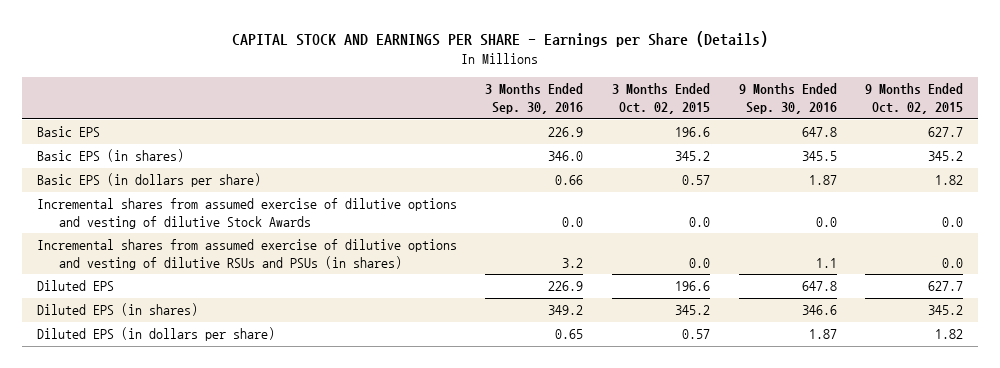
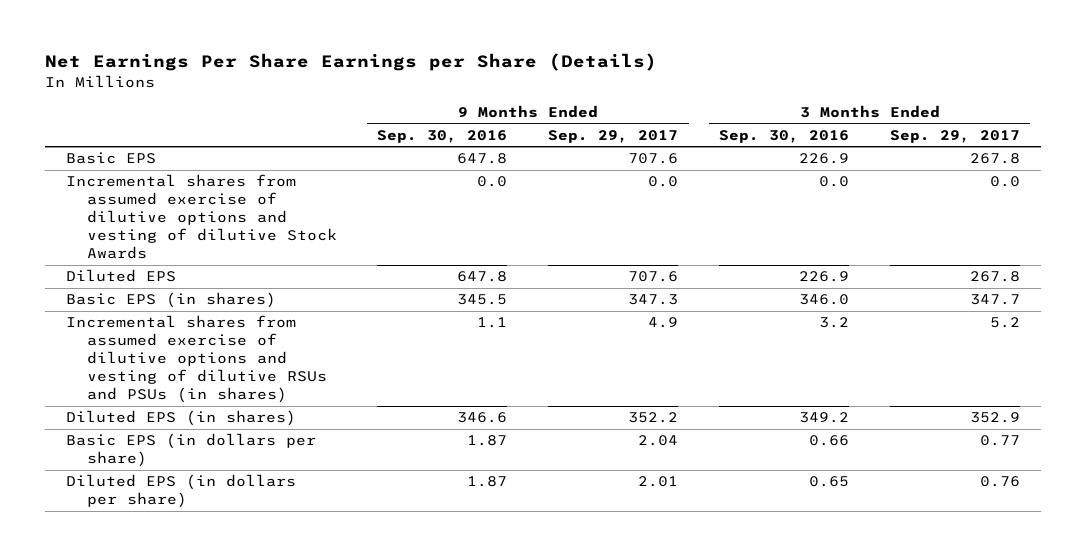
[232,31,769,48] CAPITAL STOCK AND EARNINGS PER SHARE - Earnings per Share (Details) -> [45,53,658,72] Net Earnings Per Share Earnings per Share (Details)
[612,83,711,115] 3 Months Ended Oct. 02, 2015 -> none
[865,83,964,115] 9 Months Ended Oct. 02, 2015 -> none
none -> [548,130,679,144] Sep. 29, 2017
none -> [890,130,1021,144] Sep. 29, 2017
[36,149,184,163] Basic EPS (in shares) -> [65,292,276,309] Basic EPS (in shares)
[36,239,457,271] Incremental shares from assumed exercise of dilutive options and vesting of dilutive RSUs and PSUs (in shares) -> [65,315,327,404] Incremental shares from assumed exercise of dilutive options and vesting of dilutive RSUs and PSUs (in shares)
[36,173,261,188] Basic EPS (in dollars per share) -> [65,433,316,468] Basic EPS (in dollars per share)

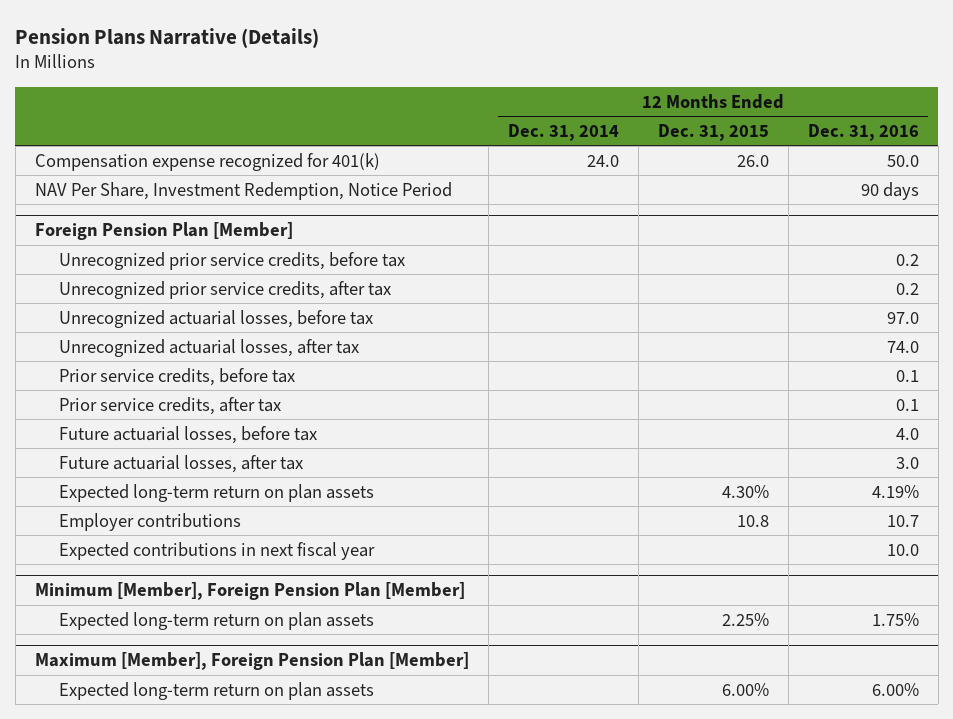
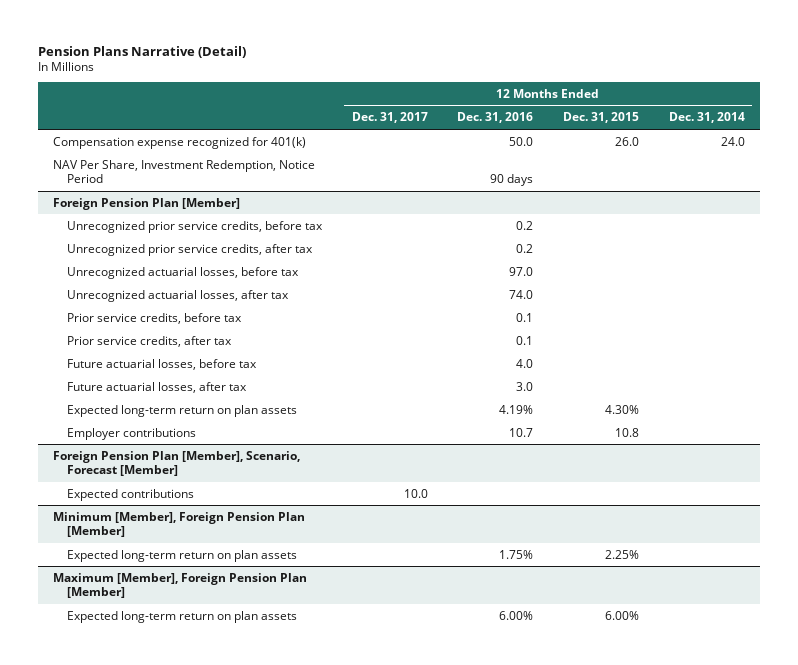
[15,27,320,48] Pension Plans Narrative (Details) -> [37,45,246,58] Pension Plans Narrative (Detail)
none -> [351,112,428,124] Dec. 31, 2017
[58,541,375,560] Expected contributions in next fiscal year -> none
none -> [52,450,300,477] Foreign Pension Plan [Member], Scenario, Forecast [Member]
none -> [66,488,194,501] Expected contributions

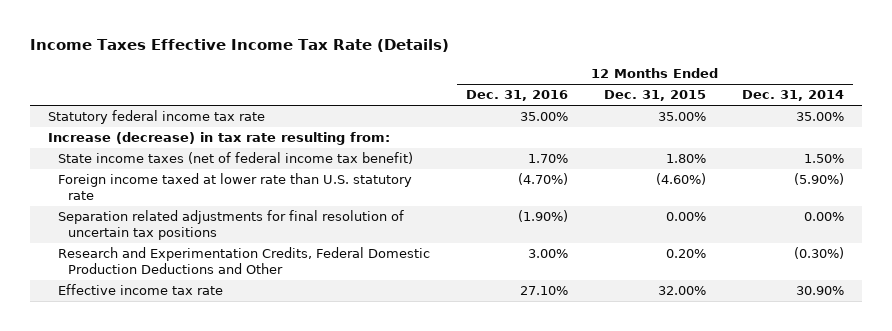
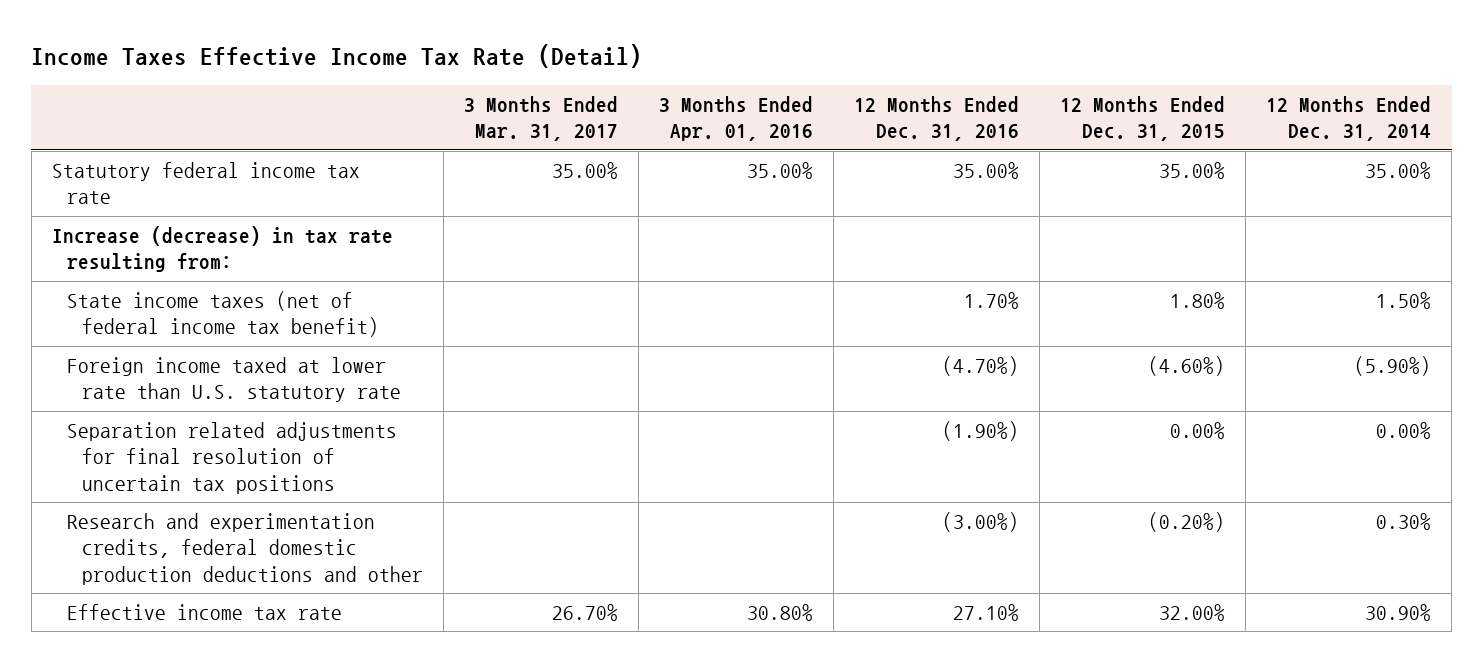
[30,39,450,53] Income Taxes Effective Income Tax Rate (Details) -> [31,43,643,68] Income Taxes Effective Income Tax Rate (Detail)
none -> [464,95,619,142] 3 Months Ended Mar. 31, 2017
none -> [659,95,814,142] 3 Months Ended Apr. 01, 2016
[58,247,431,275] Research and Experimentation Credits, Federal Domestic Production Deductions and Other -> [66,512,424,586] Research and experimentation credits, federal domestic production deductions and other
[528,249,569,259] 3.00% -> [942,511,1020,532] (3.00%)
[665,249,706,259] 0.20% -> [1148,511,1226,532] (0.20%)
[793,247,844,260] (0.30%) -> [1376,512,1432,530] 0.30%

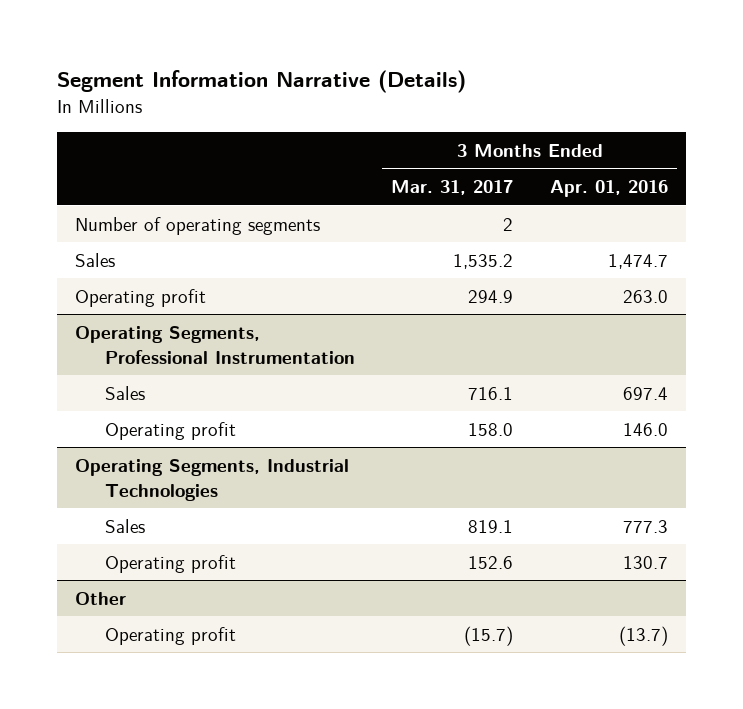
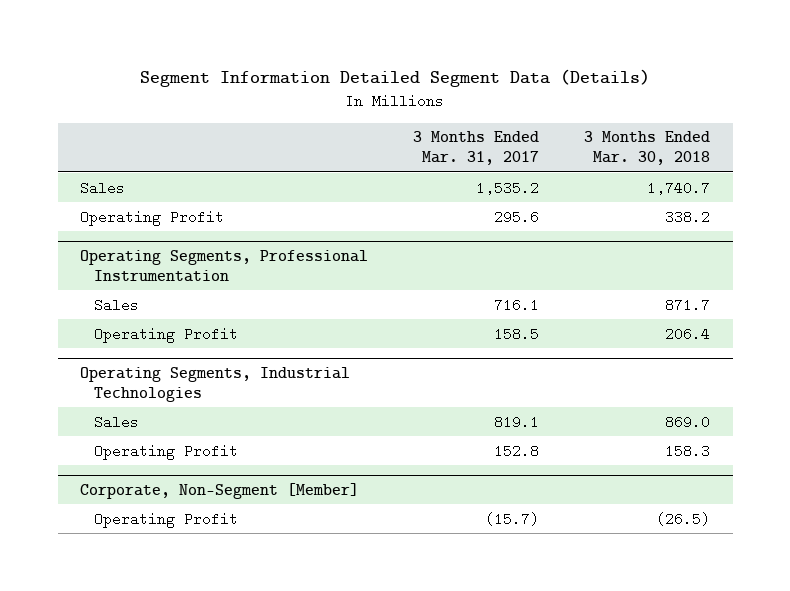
[57,70,467,94] Segment Information Narrative (Details) -> [140,69,651,88] Segment Information Detailed Segment Data (Details)
[549,180,668,198] Apr. 01, 2016 -> none
none -> [584,131,711,166] 3 Months Ended Mar. 30, 2018
[75,216,321,235] Number of operating segments -> none
[75,288,207,307] Operating profit -> [80,209,225,226] Operating Profit
[468,289,514,303] 294.9 -> [494,209,540,224] 295.6
[105,421,237,440] Operating profit -> [93,326,238,343] Operating Profit
[468,422,514,436] 158.0 -> [494,326,540,341] 158.5
[105,554,237,573] Operating profit -> [93,443,238,460] Operating Profit
[468,555,514,569] 152.6 -> [494,443,540,458] 152.8
[75,591,127,605] Other -> [80,482,360,499] Corporate, Non-Segment [Member]
[105,626,237,645] Operating profit -> [93,511,238,528] Operating Profit

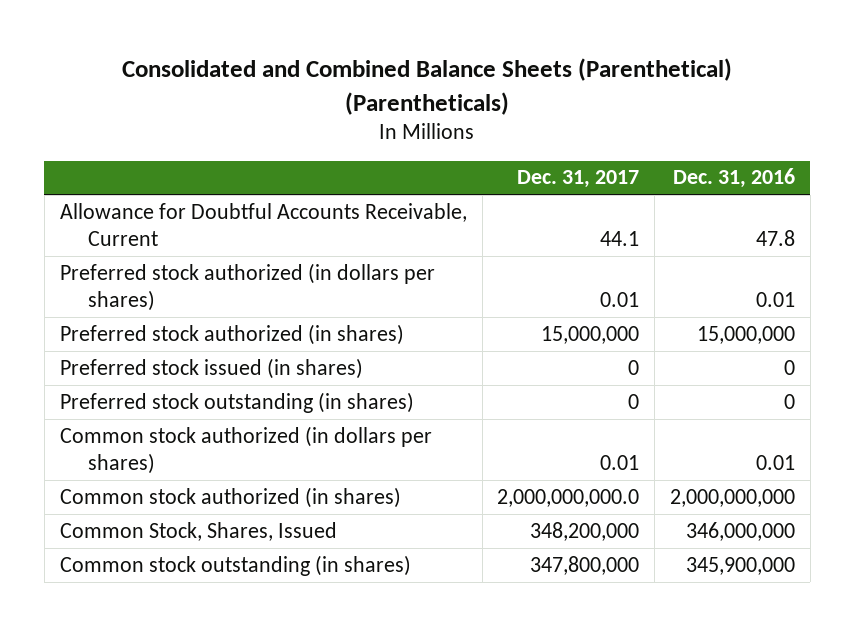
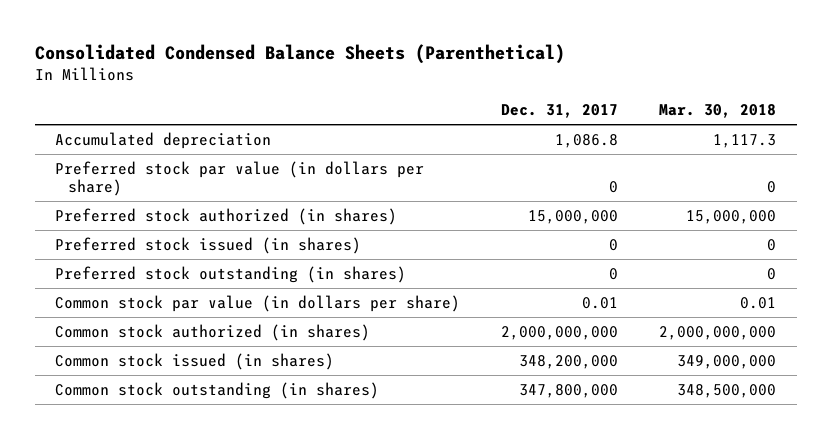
[122,58,733,115] Consolidated and Combined Balance Sheets (Parenthetical) (Parentheticals) -> [34,43,565,64] Consolidated Condensed Balance Sheets (Parenthetical)
[673,168,796,189] Dec. 31, 2016 -> none
none -> [659,104,777,119] Mar. 30, 2018
[59,202,467,247] Allowance for Doubtful Accounts Receivable, Current -> none
none -> [55,131,272,149] Accumulated depreciation
[59,262,435,312] Preferred stock authorized (in dollars per shares) -> [55,160,425,196] Preferred stock par value (in dollars per share)
[600,292,640,308] 0.01 -> [609,180,619,193] 0
[59,425,432,475] Common stock authorized (in dollars per shares) -> [55,294,461,312] Common stock par value (in dollars per share)
[497,488,640,507] 2,000,000,000.0 -> [501,325,619,340] 2,000,000,000
[59,521,337,541] Common Stock, Shares, Issued -> [55,352,335,370] Common stock issued (in shares)

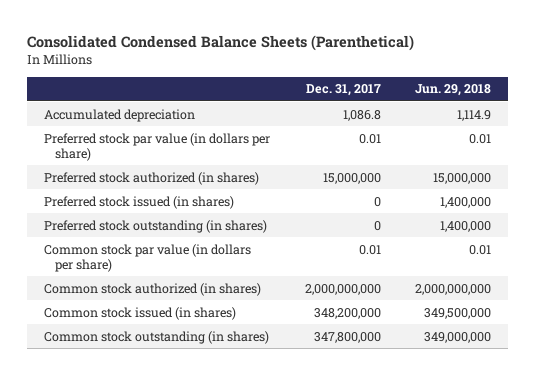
[659,104,777,119] Mar. 30, 2018 -> none
none -> [414,84,491,97] Jun. 29, 2018
[609,180,619,193] 0 -> [358,133,381,144] 0.01

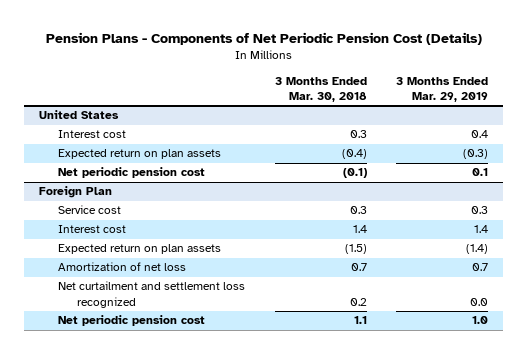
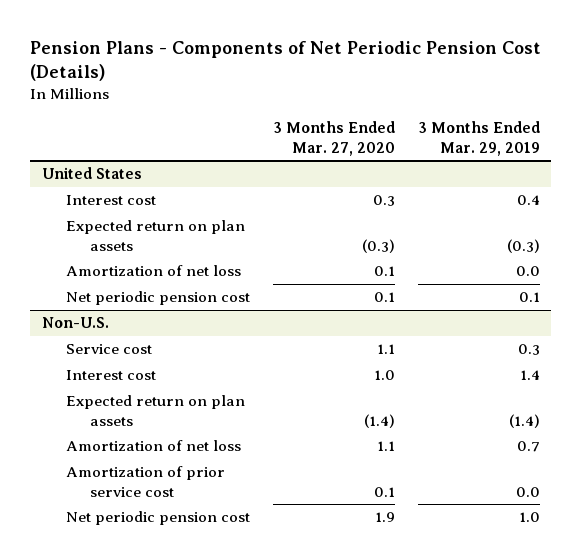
[274,76,367,103] 3 Months Ended Mar. 30, 2018 -> none
none -> [272,121,395,156] 3 Months Ended Mar. 27, 2020
none -> [65,265,241,277] Amortization of net loss
[38,186,112,199] Foreign Plan -> [41,317,109,329] Non-U.S.
[57,281,245,308] Net curtailment and settlement loss recognized -> none
none -> [65,466,225,497] Amortization of prior service cost

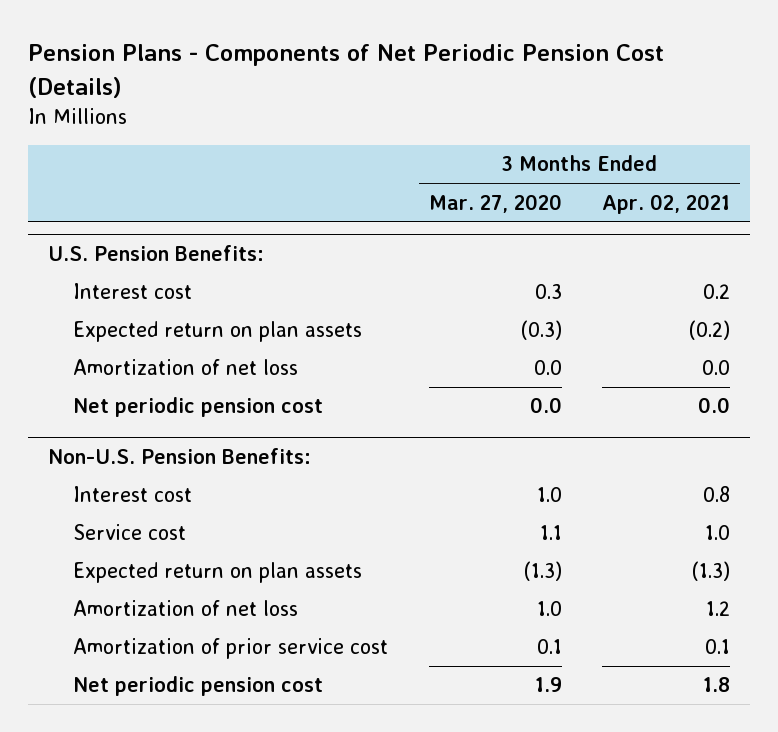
[417,121,540,156] 3 Months Ended Mar. 29, 2019 -> none
none -> [601,193,730,214] Apr. 02, 2021
[41,167,142,180] United States -> [48,245,265,262] U.S. Pension Benefits:
[65,344,152,355] Service cost -> none
[373,266,395,277] 0.1 -> [533,360,562,376] 0.0
[373,292,395,303] 0.1 -> [529,397,562,414] 0.0
[41,317,109,329] Non-U.S. -> [48,448,312,465] Non-U.S. Pension Benefits:
none -> [73,524,187,541] Service cost
[363,413,395,428] (1.4) -> [523,561,562,582] (1.3)
[376,441,395,452] 1.1 -> [536,601,562,617] 1.0

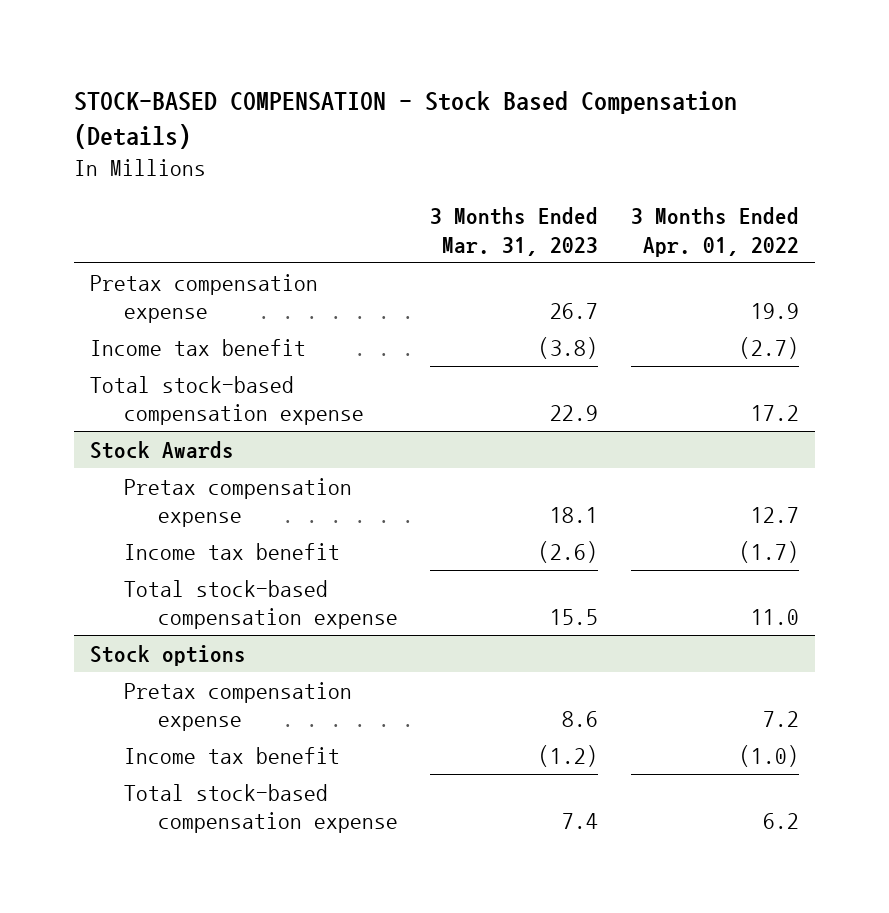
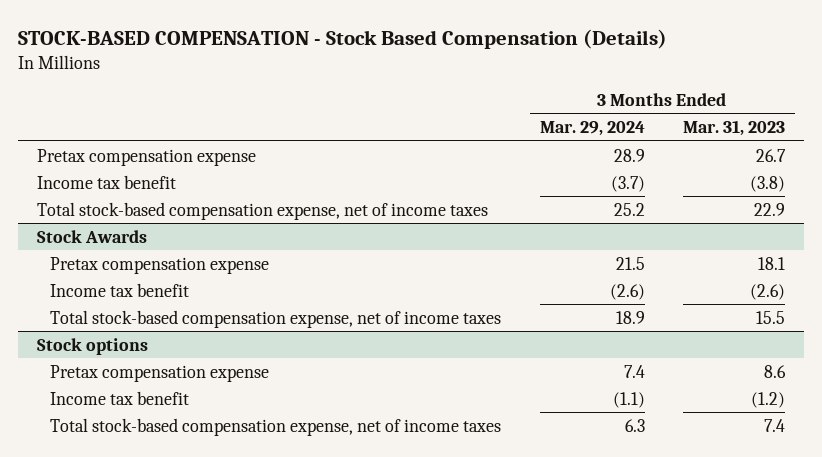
[630,207,799,257] 3 Months Ended Apr. 01, 2022 -> none
none -> [539,121,645,137] Mar. 29, 2024
[90,375,365,426] Total stock-based compensation expense -> [37,201,489,220] Total stock-based compensation expense, net of income taxes
[124,579,398,630] Total stock-based compensation expense -> [50,309,502,328] Total stock-based compensation expense, net of income taxes
[124,783,398,834] Total stock-based compensation expense -> [50,417,502,436] Total stock-based compensation expense, net of income taxes

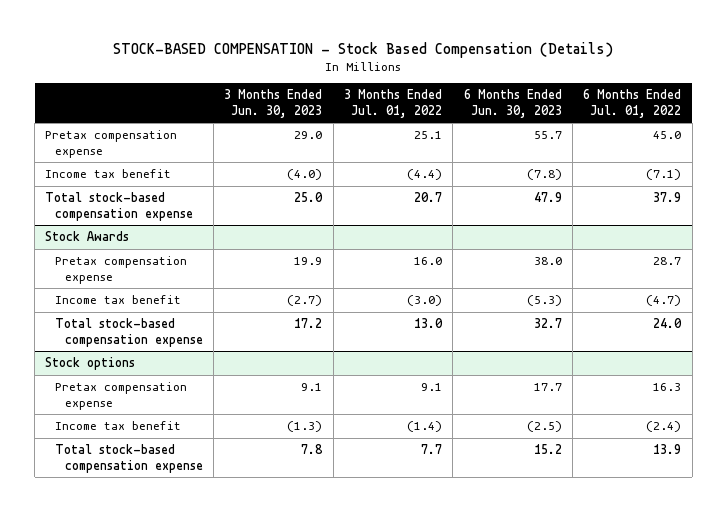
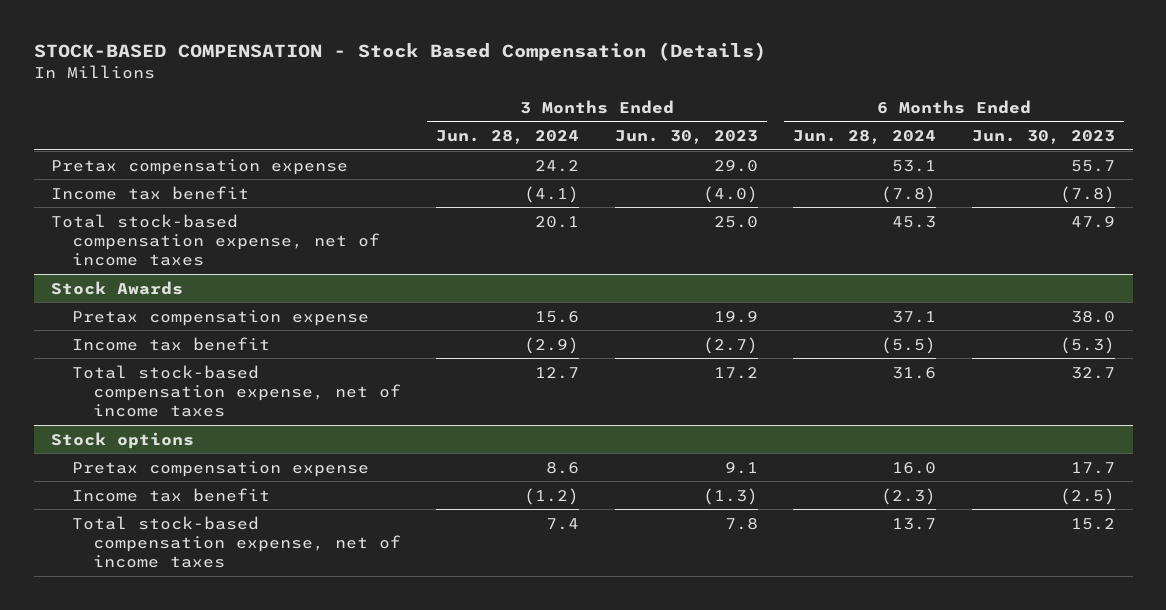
[344,89,443,118] 3 Months Ended Jul. 01, 2022 -> none
[583,89,682,118] 6 Months Ended Jul. 01, 2022 -> none
none -> [436,129,580,144] Jun. 28, 2024
none -> [793,129,937,144] Jun. 28, 2024
[45,192,194,221] Total stock-based compensation expense -> [51,213,380,267] Total stock-based compensation expense, net of income taxes
[55,318,203,347] Total stock-based compensation expense -> [71,364,401,418] Total stock-based compensation expense, net of income taxes
[55,444,203,473] Total stock-based compensation expense -> [71,515,401,569] Total stock-based compensation expense, net of income taxes

